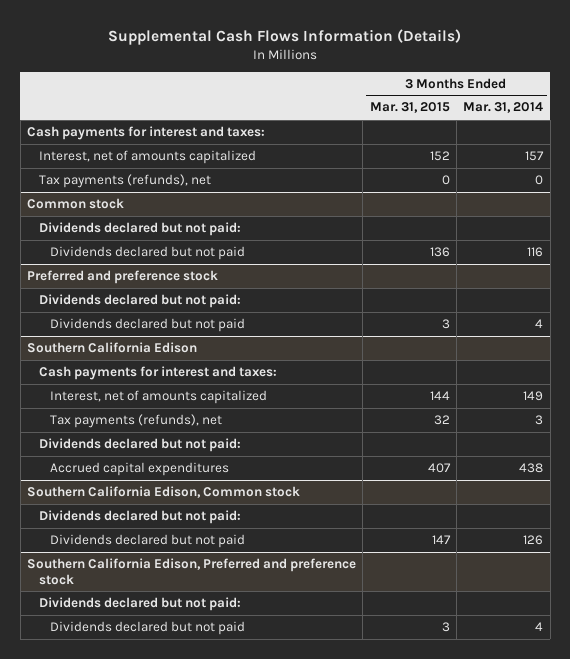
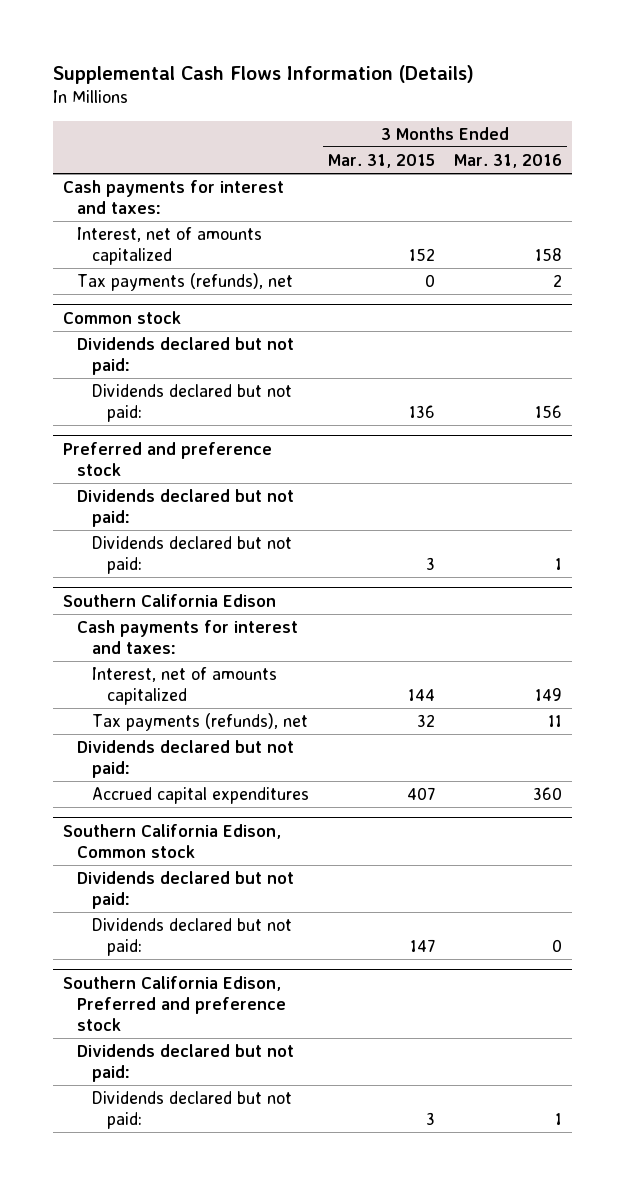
[463,102,544,114] Mar. 31, 2014 -> none
none -> [454,153,563,168] Mar. 31, 2016
[50,245,246,260] Dividends declared but not paid -> [92,384,293,423] Dividends declared but not paid:
[50,317,246,332] Dividends declared but not paid -> [92,536,293,575] Dividends declared but not paid:
[50,533,246,548] Dividends declared but not paid -> [92,918,293,957] Dividends declared but not paid:
[50,620,246,635] Dividends declared but not paid -> [92,1091,293,1130] Dividends declared but not paid:

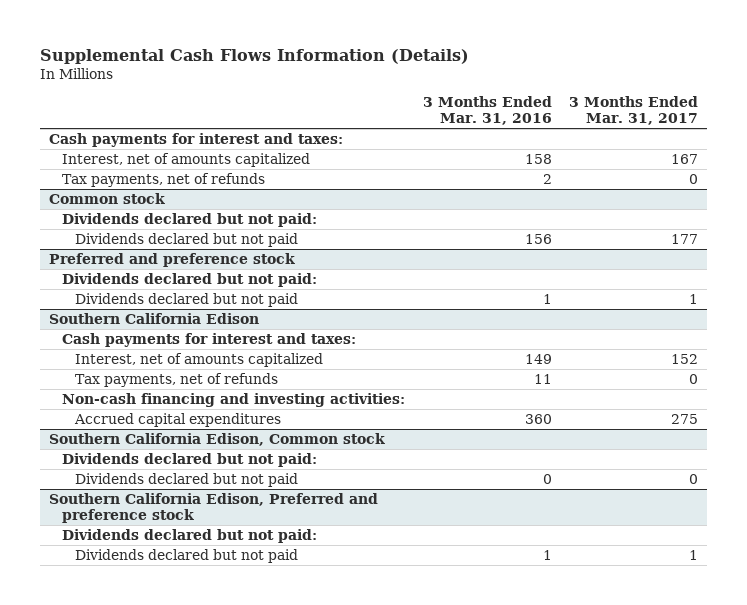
[328,153,436,168] Mar. 31, 2015 -> none
none -> [569,96,699,126] 3 Months Ended Mar. 31, 2017
[77,273,294,292] Tax payments (refunds), net -> [61,172,265,187] Tax payments, net of refunds
[92,384,293,423] Dividends declared but not paid: -> [75,232,299,247] Dividends declared but not paid
[92,536,293,575] Dividends declared but not paid: -> [75,292,299,307] Dividends declared but not paid
[77,740,295,779] Dividends declared but not paid: -> none
[92,713,309,732] Tax payments (refunds), net -> [75,372,279,387] Tax payments, net of refunds
none -> [61,392,405,407] Non-cash financing and investing activities:
[92,918,293,957] Dividends declared but not paid: -> [75,472,299,487] Dividends declared but not paid
[92,1091,293,1130] Dividends declared but not paid: -> [75,548,299,563] Dividends declared but not paid

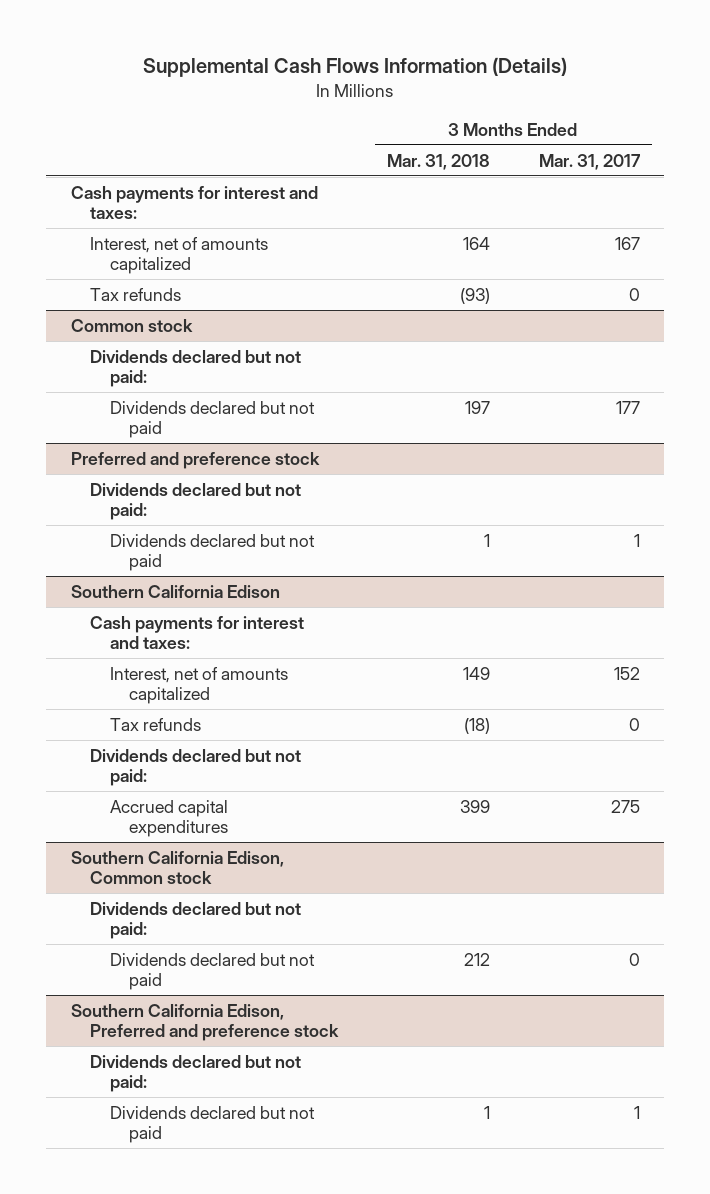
[422,96,552,126] 3 Months Ended Mar. 31, 2016 -> none
none -> [386,153,490,170] Mar. 31, 2018
[61,172,265,187] Tax payments, net of refunds -> [90,287,182,301] Tax refunds
[61,392,405,407] Non-cash financing and investing activities: -> none
[75,372,279,387] Tax payments, net of refunds -> [109,717,201,731] Tax refunds
none -> [90,748,302,787] Dividends declared but not paid:

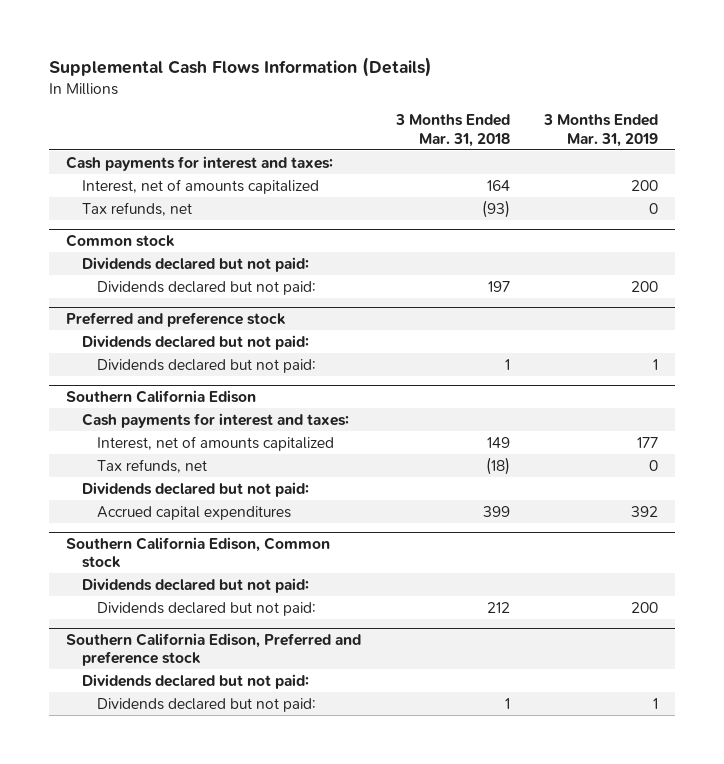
[538,153,641,170] Mar. 31, 2017 -> none
none -> [542,114,658,147] 3 Months Ended Mar. 31, 2019
[90,287,182,301] Tax refunds -> [81,201,192,216] Tax refunds, net
[109,400,315,439] Dividends declared but not paid -> [97,280,317,295] Dividends declared but not paid:
[109,533,315,572] Dividends declared but not paid -> [97,358,317,373] Dividends declared but not paid:
[109,717,201,731] Tax refunds -> [97,458,208,473] Tax refunds, net
[109,952,315,991] Dividends declared but not paid -> [97,601,317,616] Dividends declared but not paid:
[109,1105,315,1144] Dividends declared but not paid -> [97,697,317,712] Dividends declared but not paid:

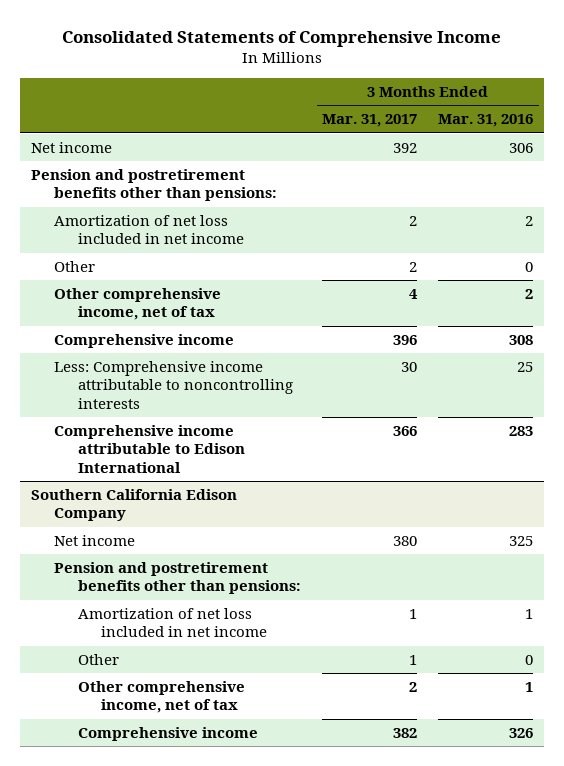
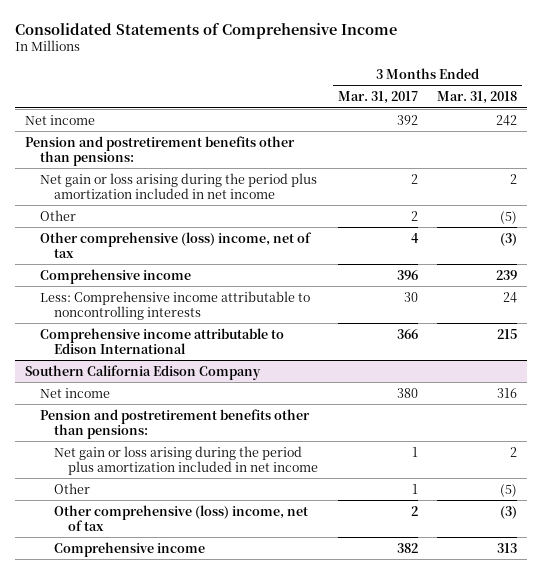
[438,114,534,128] Mar. 31, 2016 -> none
none -> [437,91,518,105] Mar. 31, 2018
[54,214,244,245] Amortization of net loss included in net income -> [39,172,317,199] Net gain or loss arising during the period plus amortization included in net income
[54,287,222,321] Other comprehensive income, net of tax -> [39,231,312,258] Other comprehensive (loss) income, net of tax
[77,607,267,638] Amortization of net loss included in net income -> [53,445,319,475] Net gain or loss arising during the period plus amortization included in net income
[77,680,245,714] Other comprehensive income, net of tax -> [53,504,308,531] Other comprehensive (loss) income, net of tax

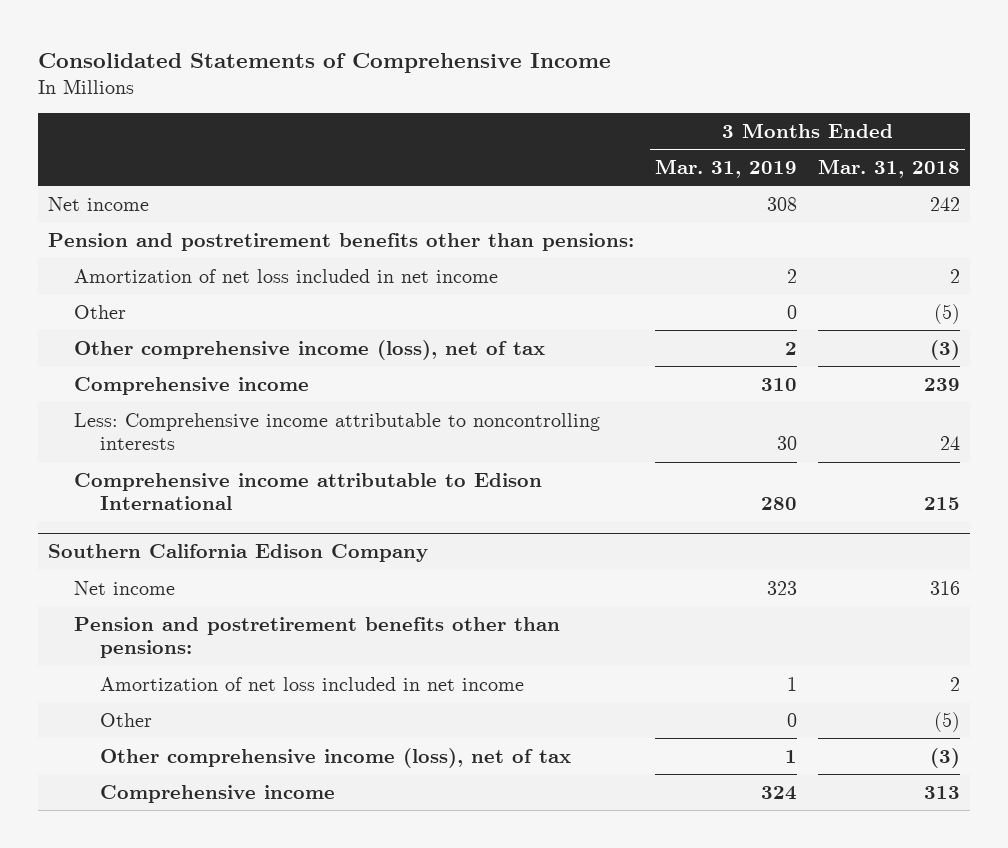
[337,91,418,105] Mar. 31, 2017 -> none
none -> [655,158,798,178] Mar. 31, 2019
[39,172,317,199] Net gain or loss arising during the period plus amortization included in net income -> [74,268,499,283] Amortization of net loss included in net income
[39,231,312,258] Other comprehensive (loss) income, net of tax -> [74,339,546,360] Other comprehensive income (loss), net of tax
[53,445,319,475] Net gain or loss arising during the period plus amortization included in net income -> [100,676,525,691] Amortization of net loss included in net income
[53,504,308,531] Other comprehensive (loss) income, net of tax -> [100,747,572,768] Other comprehensive income (loss), net of tax

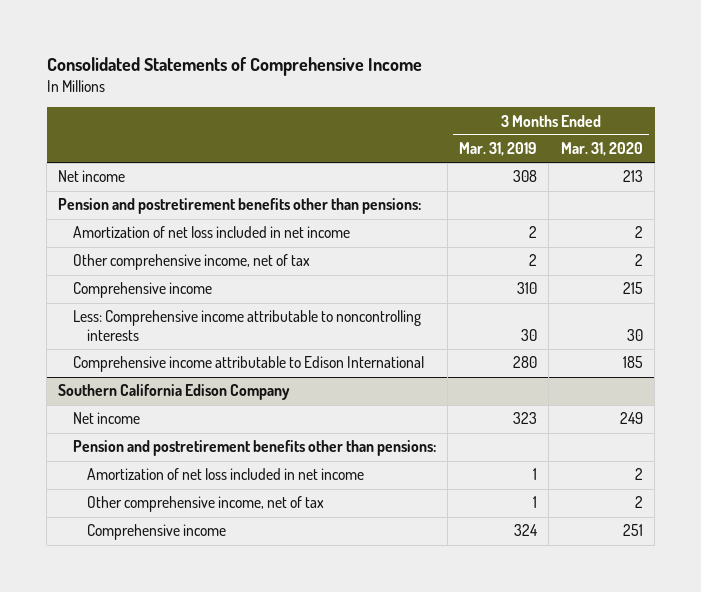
[817,158,960,178] Mar. 31, 2018 -> none
none -> [560,142,643,157] Mar. 31, 2020
[74,304,127,319] Other -> none
[74,339,546,360] Other comprehensive income (loss), net of tax -> [72,254,310,271] Other comprehensive income, net of tax
[100,712,153,727] Other -> none
[100,747,572,768] Other comprehensive income (loss), net of tax -> [87,496,325,513] Other comprehensive income, net of tax

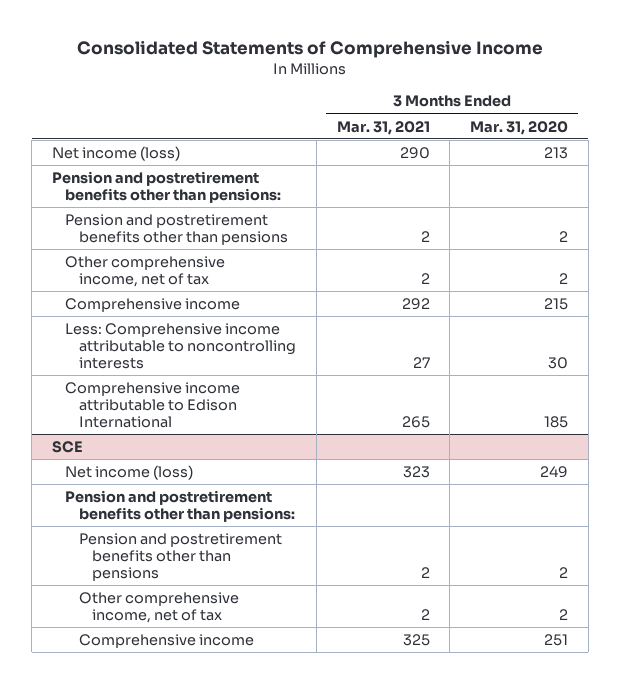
[459,142,538,157] Mar. 31, 2019 -> none
none -> [336,120,430,135] Mar. 31, 2021
[58,170,126,183] Net income -> [52,145,181,161] Net income (loss)
[72,226,350,239] Amortization of net loss included in net income -> [65,213,288,245] Pension and postretirement benefits other than pensions
[58,384,291,401] Southern California Edison Company -> [52,440,84,453] SCE
[72,412,140,425] Net income -> [65,464,194,480] Net income (loss)
[87,468,365,481] Amortization of net loss included in net income -> [78,532,282,581] Pension and postretirement benefits other than pensions

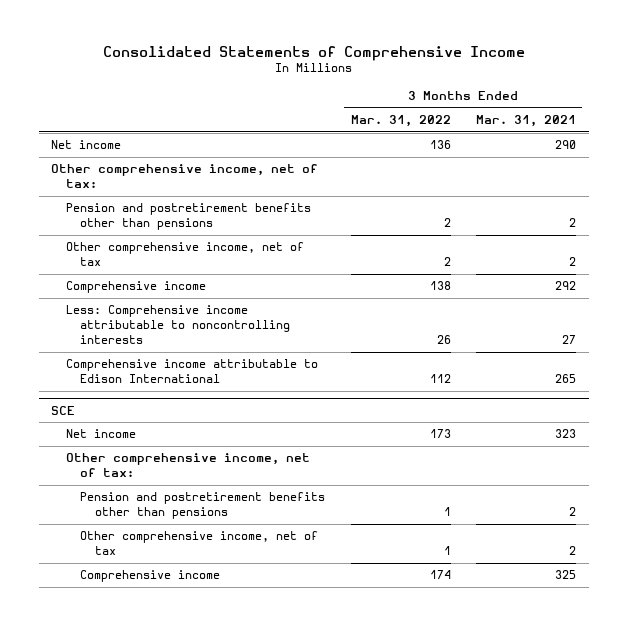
[470,120,569,135] Mar. 31, 2020 -> none
none -> [350,115,451,128] Mar. 31, 2022
[52,170,282,203] Pension and postretirement benefits other than pensions: -> none
[52,145,181,161] Net income (loss) -> [51,140,122,150] Net income
none -> [51,164,319,189] Other comprehensive income, net of tax:
[65,489,295,522] Pension and postretirement benefits other than pensions: -> none
[65,464,194,480] Net income (loss) -> [65,429,136,439] Net income
none -> [65,453,310,478] Other comprehensive income, net of tax:

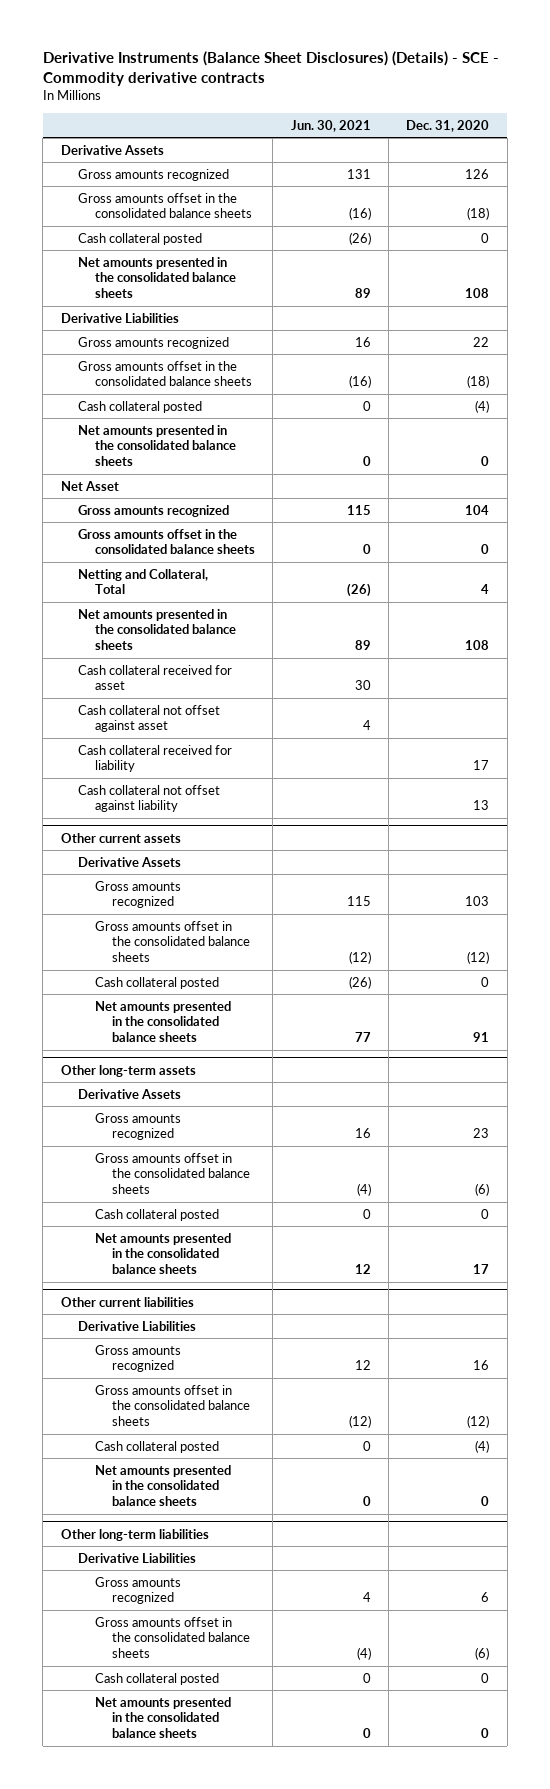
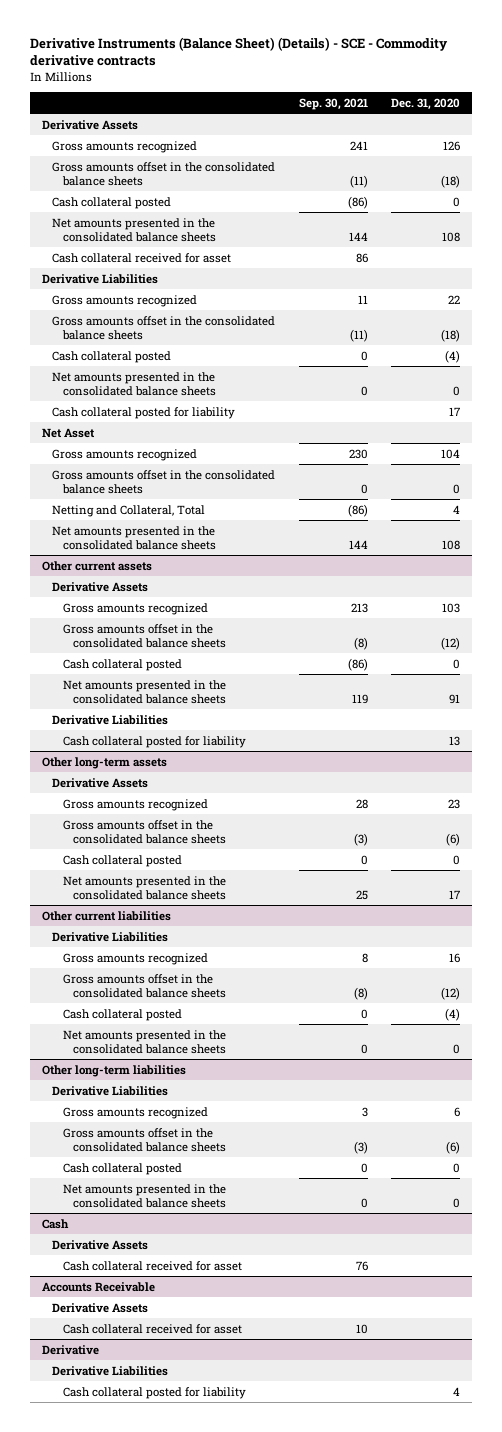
[42,50,499,86] Derivative Instruments (Balance Sheet Disclosures) (Details) - SCE - Commodity derivative contracts -> [30,36,449,67] Derivative Instruments (Balance Sheet) (Details) - SCE - Commodity derivative contracts
[290,119,371,132] Jun. 30, 2021 -> none
none -> [298,97,368,110] Sep. 30, 2021
[77,664,232,691] Cash collateral received for asset -> [52,252,232,263] Cash collateral received for asset
none -> [52,406,236,419] Cash collateral posted for liability
[77,704,220,733] Cash collateral not offset against asset -> none
[77,744,232,773] Cash collateral received for liability -> none
[77,784,220,813] Cash collateral not offset against liability -> none
none -> [52,714,169,725] Derivative Liabilities
none -> [62,735,246,748] Cash collateral posted for liability
none -> [41,1218,69,1229] Cash
none -> [52,1239,149,1250] Derivative Assets
none -> [62,1260,242,1271] Cash collateral received for asset
none -> [41,1281,155,1292] Accounts Receivable
none -> [52,1302,149,1313] Derivative Assets
none -> [62,1323,242,1334] Cash collateral received for asset
none -> [41,1344,99,1355] Derivative
none -> [52,1365,169,1376] Derivative Liabilities
none -> [62,1386,246,1399] Cash collateral posted for liability

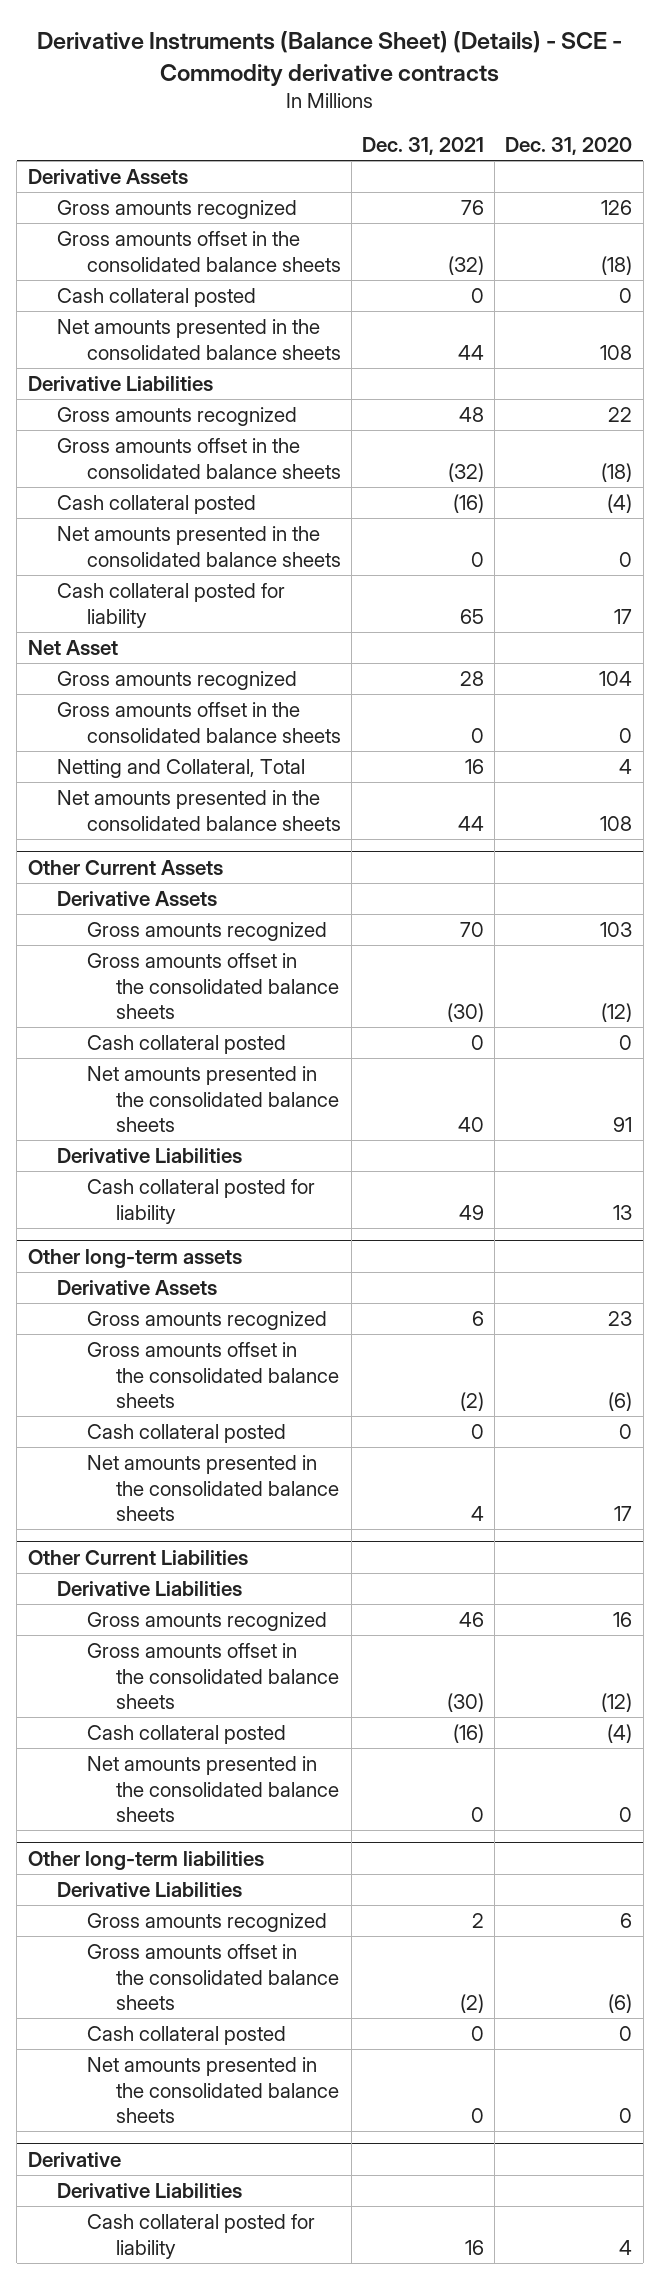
[298,97,368,110] Sep. 30, 2021 -> none
none -> [361,137,484,156] Dec. 31, 2021
[52,252,232,263] Cash collateral received for asset -> none
[41,560,152,571] Other current assets -> [27,859,223,875] Other Current Assets
[41,910,171,921] Other current liabilities -> [27,1549,248,1565] Other Current Liabilities
[41,1218,69,1229] Cash -> none
[52,1239,149,1250] Derivative Assets -> none
[62,1260,242,1271] Cash collateral received for asset -> none
[41,1281,155,1292] Accounts Receivable -> none
[52,1302,149,1313] Derivative Assets -> none
[62,1323,242,1334] Cash collateral received for asset -> none

